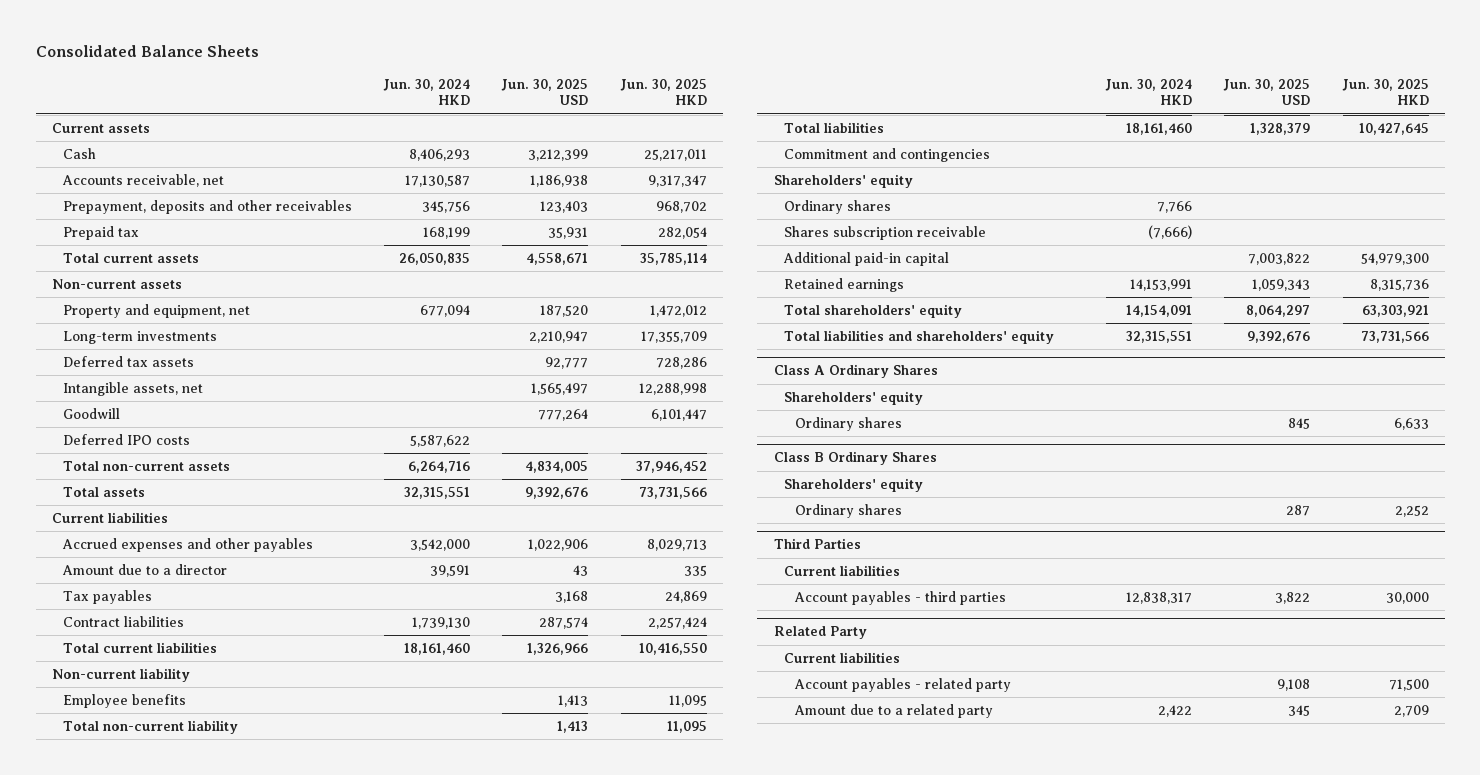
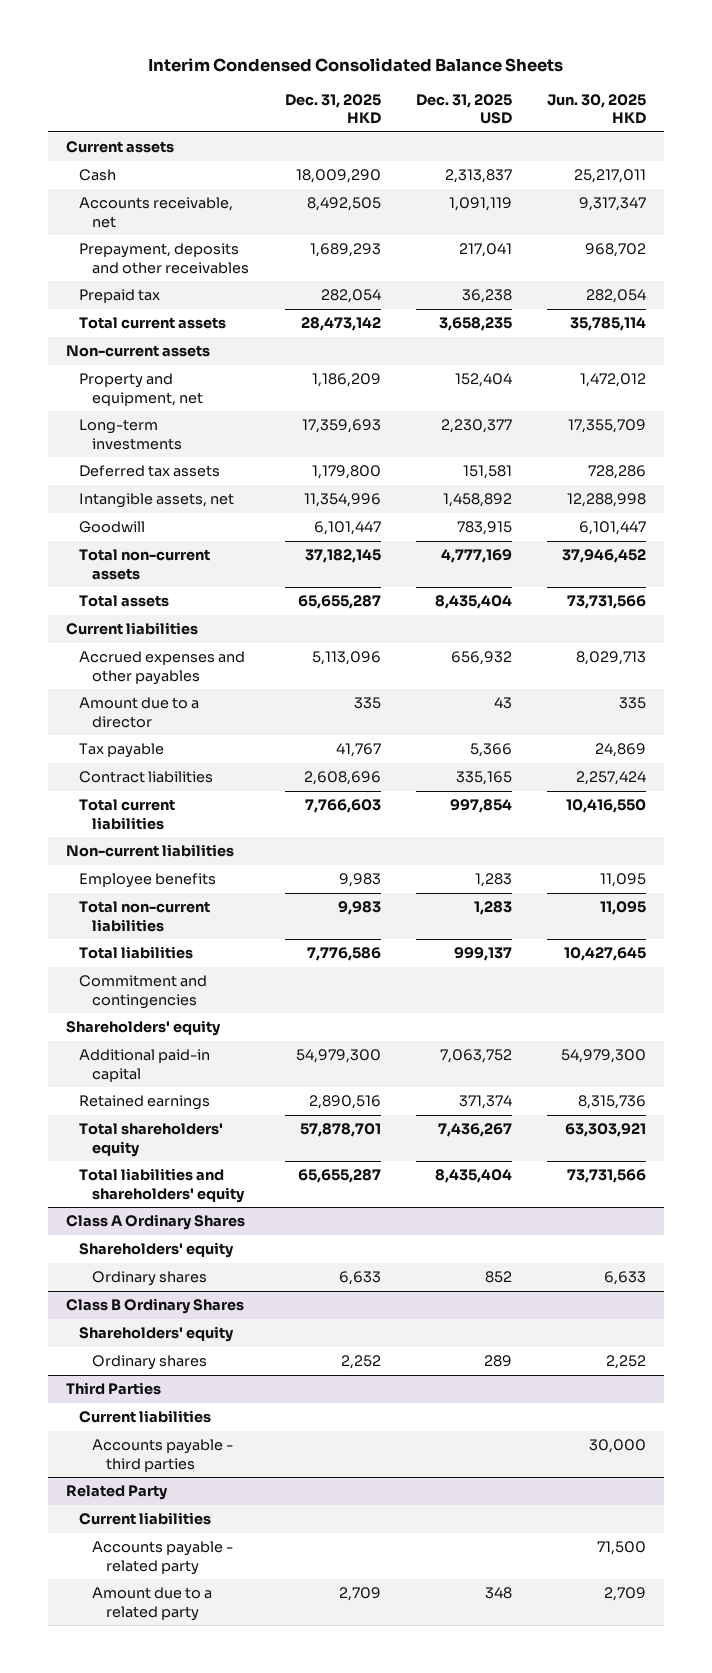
[35,45,259,58] Consolidated Balance Sheets -> [148,57,564,72] Interim Condensed Consolidated Balance Sheets
[383,78,471,106] Jun. 30, 2024 HKD -> none
[501,78,589,106] Jun. 30, 2025 USD -> none
none -> [284,93,381,125] Dec. 31, 2025 HKD
none -> [416,93,513,125] Dec. 31, 2025 USD
[62,433,190,445] Deferred IPO costs -> none
[62,589,152,604] Tax payables -> [79,743,165,759] Tax payable
[51,667,190,682] Non-current liability -> [65,844,234,858] Non-current liabilities
[62,719,238,734] Total non-current liability -> [79,901,211,932] Total non-current liabilities
[784,199,892,214] Ordinary shares -> none
[784,225,987,240] Shares subscription receivable -> none
[794,590,1007,605] Account payables - third parties -> [92,1439,234,1472] Accounts payable - third parties
[794,677,1012,692] Account payables - related party -> [92,1541,234,1575] Accounts payable - related party

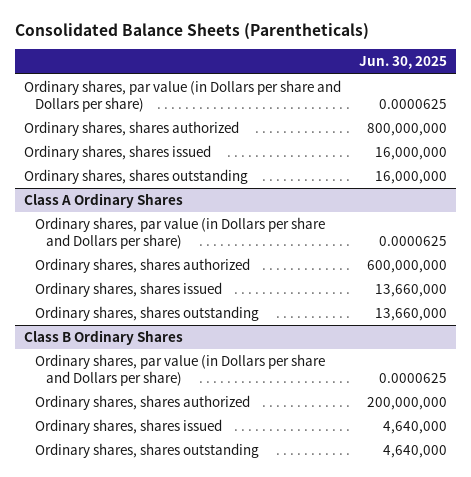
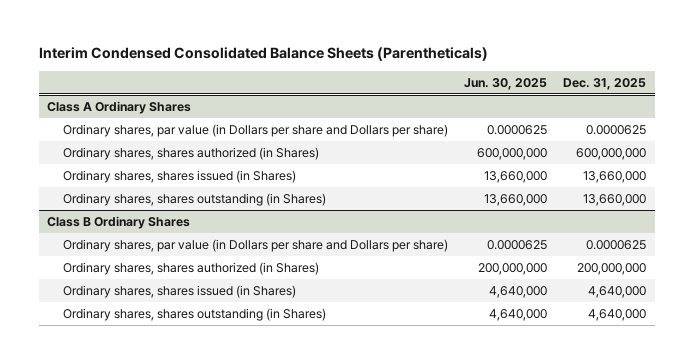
[15,22,370,40] Consolidated Balance Sheets (Parentheticals) -> [38,47,488,62] Interim Condensed Consolidated Balance Sheets (Parentheticals)
none -> [563,77,647,90] Dec. 31, 2025
[24,80,342,112] Ordinary shares, par value (in Dollars per share and Dollars per share) -> none
[24,121,240,137] Ordinary shares, shares authorized -> none
[24,145,212,161] Ordinary shares, shares issued -> none
[24,169,249,185] Ordinary shares, shares outstanding -> none
[34,258,250,274] Ordinary shares, shares authorized -> [62,146,319,160] Ordinary shares, shares authorized (in Shares)
[34,282,222,298] Ordinary shares, shares issued -> [62,169,296,183] Ordinary shares, shares issued (in Shares)
[34,306,259,322] Ordinary shares, shares outstanding -> [62,192,326,206] Ordinary shares, shares outstanding (in Shares)
[34,395,250,411] Ordinary shares, shares authorized -> [62,261,319,275] Ordinary shares, shares authorized (in Shares)
[34,419,222,435] Ordinary shares, shares issued -> [62,284,296,298] Ordinary shares, shares issued (in Shares)
[34,443,259,459] Ordinary shares, shares outstanding -> [62,307,326,321] Ordinary shares, shares outstanding (in Shares)

